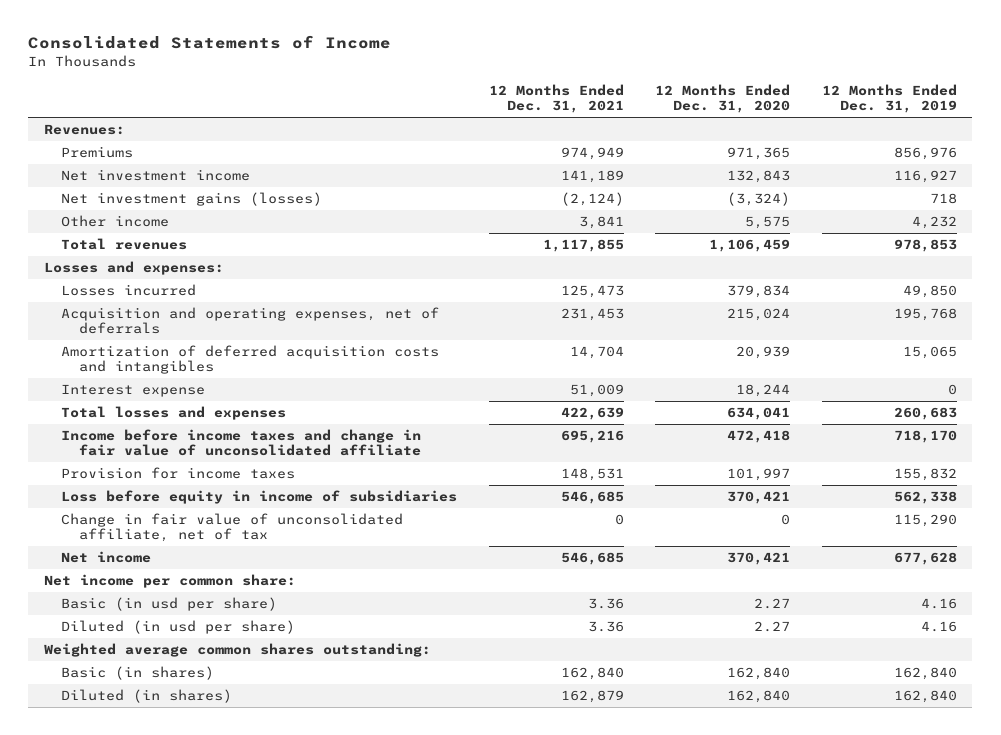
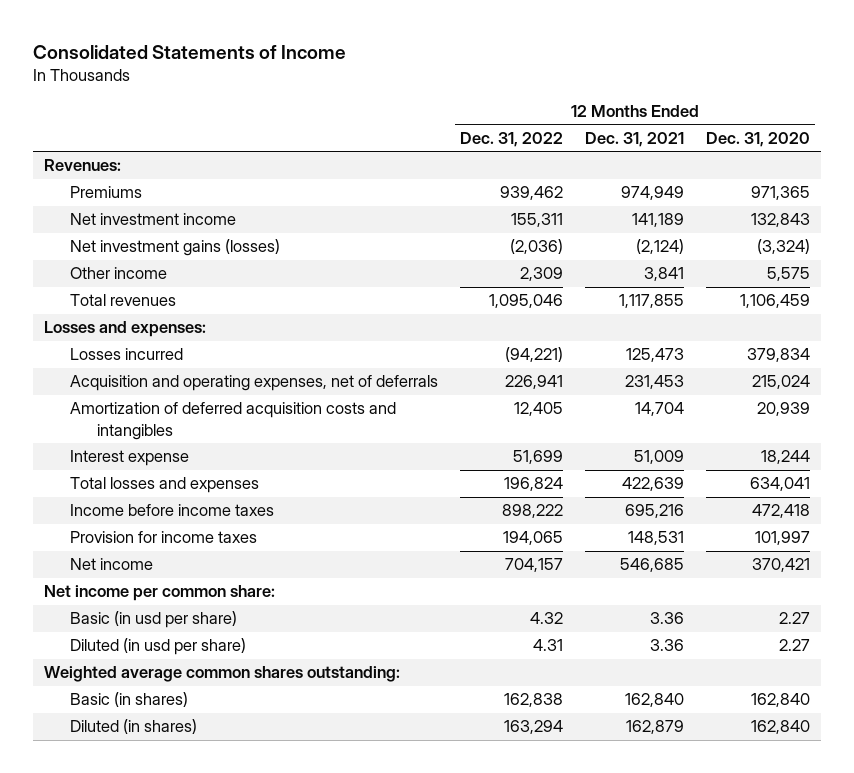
[821,84,957,114] 12 Months Ended Dec. 31, 2019 -> none
none -> [460,132,564,148] Dec. 31, 2022
[61,429,422,457] Income before income taxes and change in fair value of unconsolidated affiliate -> [70,504,275,517] Income before income taxes
[61,490,458,505] Loss before equity in income of subsidiaries -> none
[61,513,404,543] Change in fair value of unconsolidated affiliate, net of tax -> none

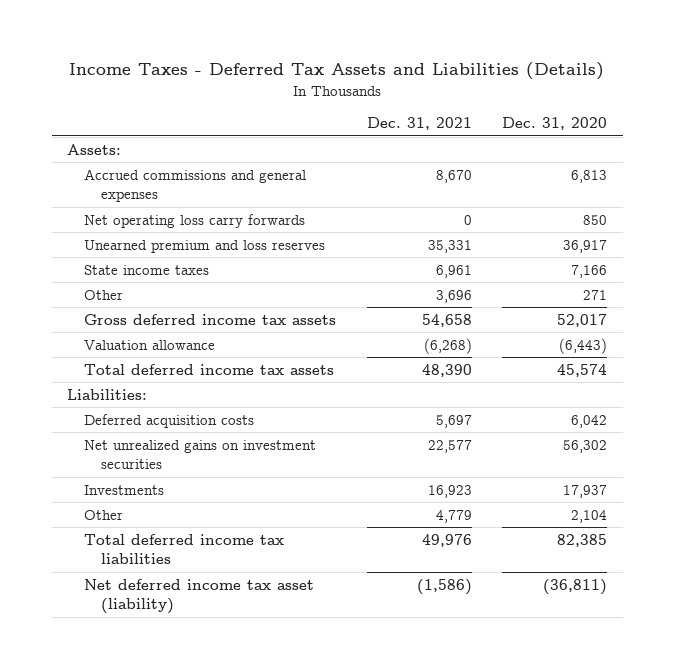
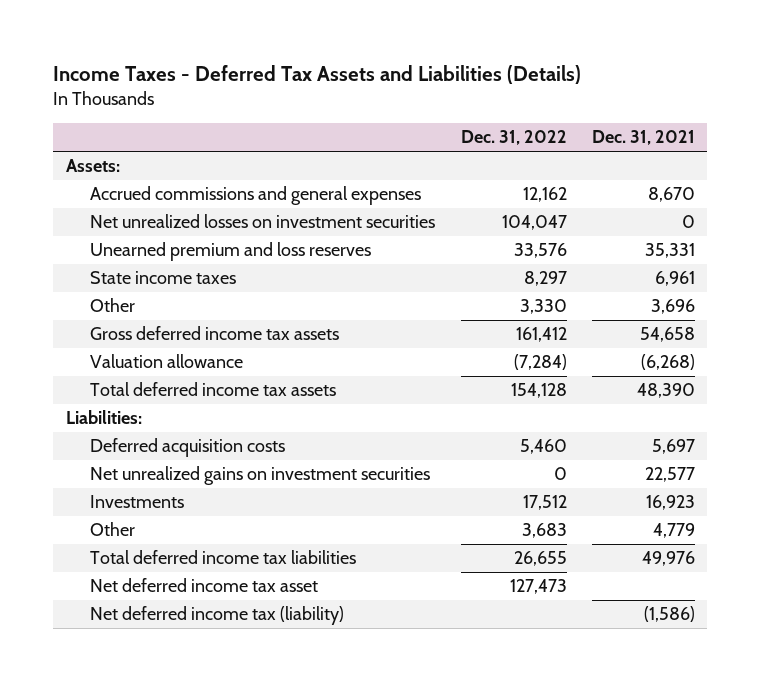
[502,117,608,131] Dec. 31, 2020 -> none
none -> [460,130,567,146] Dec. 31, 2022
[84,213,306,228] Net operating loss carry forwards -> none
none -> [90,214,436,229] Net unrealized losses on investment securities
none -> [90,578,319,593] Net deferred income tax asset
[84,578,315,615] Net deferred income tax asset (liability) -> [90,606,345,626] Net deferred income tax (liability)

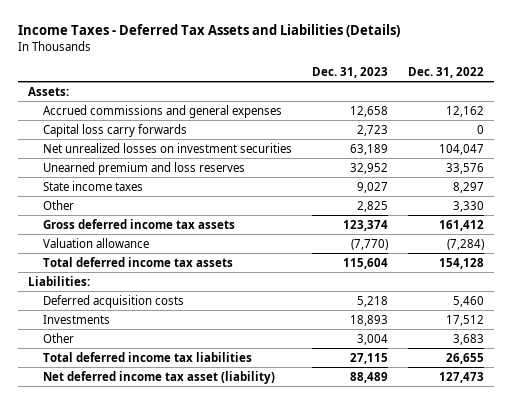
[591,130,695,146] Dec. 31, 2021 -> none
none -> [311,66,388,78] Dec. 31, 2023
none -> [42,123,187,137] Capital loss carry forwards
[90,466,431,486] Net unrealized gains on investment securities -> none
[90,606,345,626] Net deferred income tax (liability) -> none
[90,578,319,593] Net deferred income tax asset -> [42,370,275,384] Net deferred income tax asset (liability)

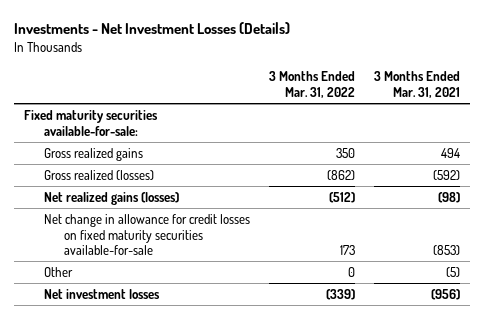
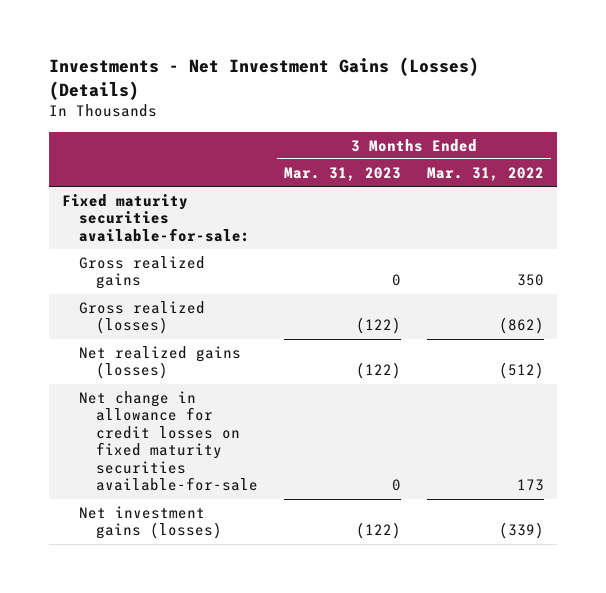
[13,22,290,35] Investments - Net Investment Losses (Details) -> [48,57,479,100] Investments - Net Investment Gains (Losses) (Details)
[374,71,461,99] 3 Months Ended Mar. 31, 2021 -> none
none -> [283,166,401,181] Mar. 31, 2023
[43,266,73,277] Other -> none
[43,288,160,299] Net investment losses -> [78,505,222,540] Net investment gains (losses)

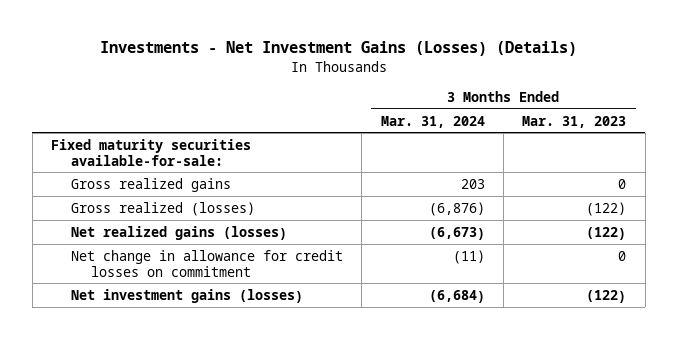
[427,166,545,181] Mar. 31, 2022 -> none
none -> [380,115,485,128] Mar. 31, 2024
[78,390,258,492] Net change in allowance for credit losses on fixed maturity securities available-for-sale -> [70,249,343,277] Net change in allowance for credit losses on commitment

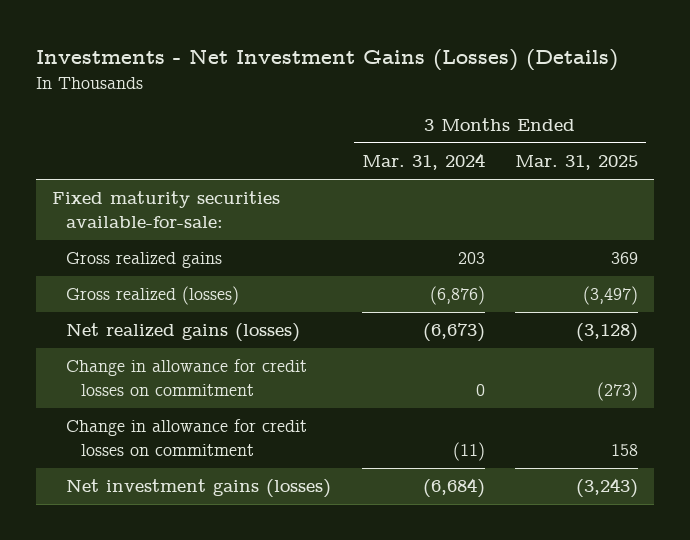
[522,115,627,128] Mar. 31, 2023 -> none
none -> [515,155,639,171] Mar. 31, 2025
[70,249,343,277] Net change in allowance for credit losses on commitment -> [66,359,308,396] Change in allowance for credit losses on commitment
[452,249,485,264] (11) -> [475,383,485,396] 0
none -> [66,419,308,456] Change in allowance for credit losses on commitment

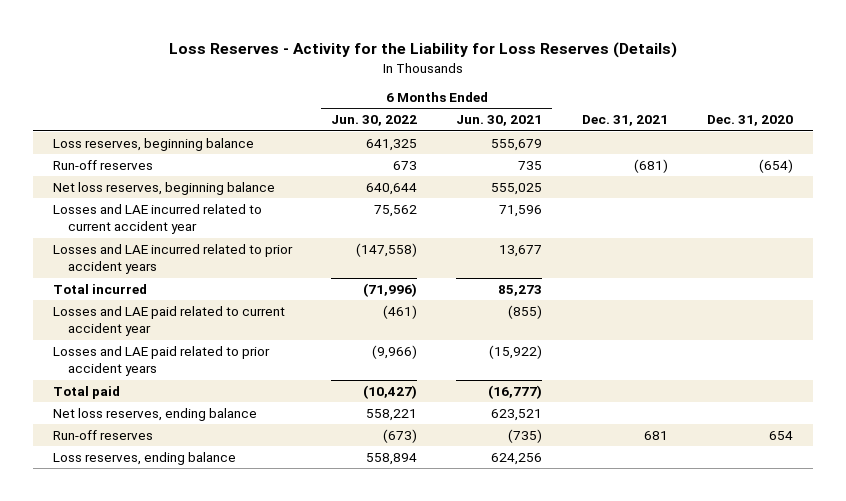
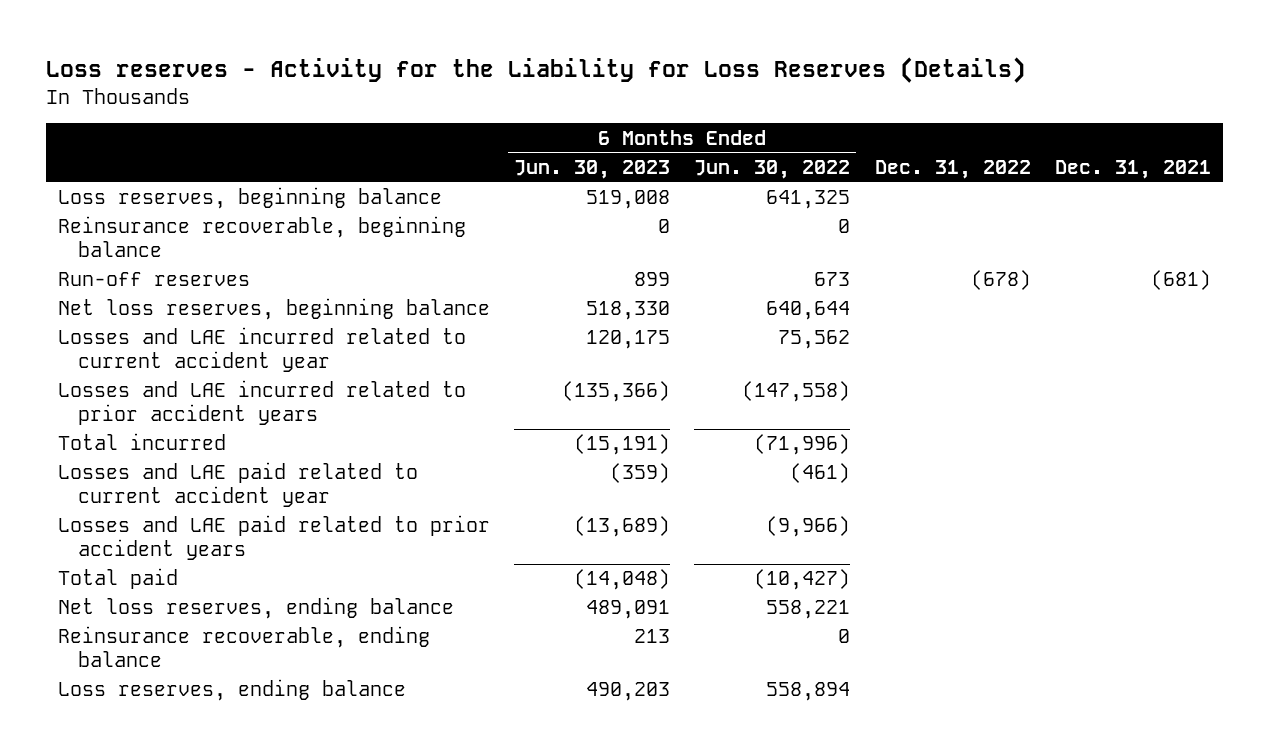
[168,42,677,59] Loss Reserves - Activity for the Liability for Loss Reserves (Details) -> [45,56,1026,83] Loss reserves - Activity for the Liability for Loss Reserves (Details)
[456,115,543,127] Jun. 30, 2021 -> none
[707,115,794,127] Dec. 31, 2020 -> none
none -> [514,159,671,179] Jun. 30, 2023
none -> [874,159,1031,179] Dec. 31, 2022
none -> [57,216,466,258] Reinsurance recoverable, beginning balance
[52,430,153,441] Run-off reserves -> none
none -> [57,626,430,668] Reinsurance recoverable, ending balance

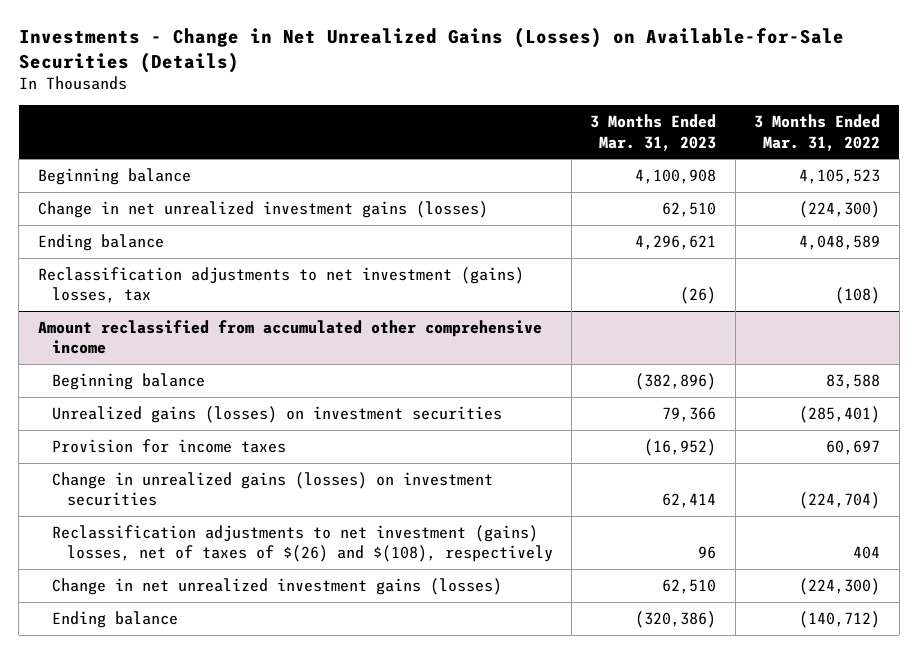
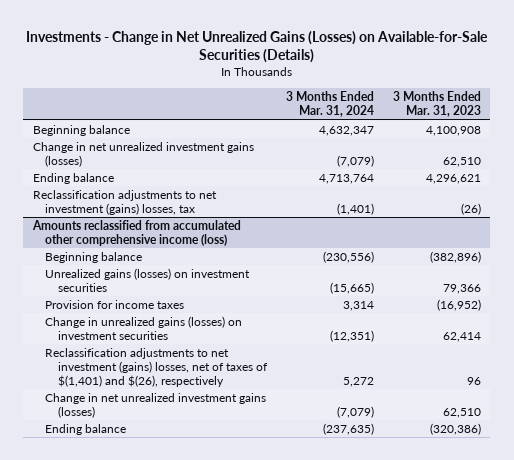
[754,114,881,151] 3 Months Ended Mar. 31, 2022 -> none
none -> [285,91,374,118] 3 Months Ended Mar. 31, 2024
[37,319,542,355] Amount reclassified from accumulated other comprehensive income -> [31,220,241,246] Amounts reclassified from accumulated other comprehensive income (loss)
[52,524,553,563] Reclassification adjustments to net investment (gains) losses, net of taxes of $(26) and $(108), respectively -> [45,348,268,387] Reclassification adjustments to net investment (gains) losses, net of taxes of $(1,401) and $(26), respectively

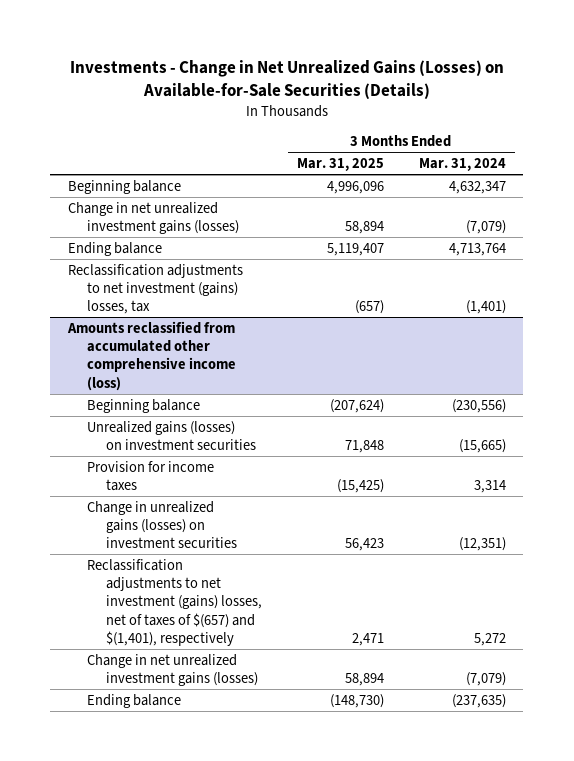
[392,91,481,118] 3 Months Ended Mar. 31, 2023 -> none
none -> [296,158,384,172] Mar. 31, 2025
[45,348,268,387] Reclassification adjustments to net investment (gains) losses, net of taxes of $(1,401) and $(26), respectively -> [86,558,262,646] Reclassification adjustments to net investment (gains) losses, net of taxes of $(657) and $(1,401), respectively

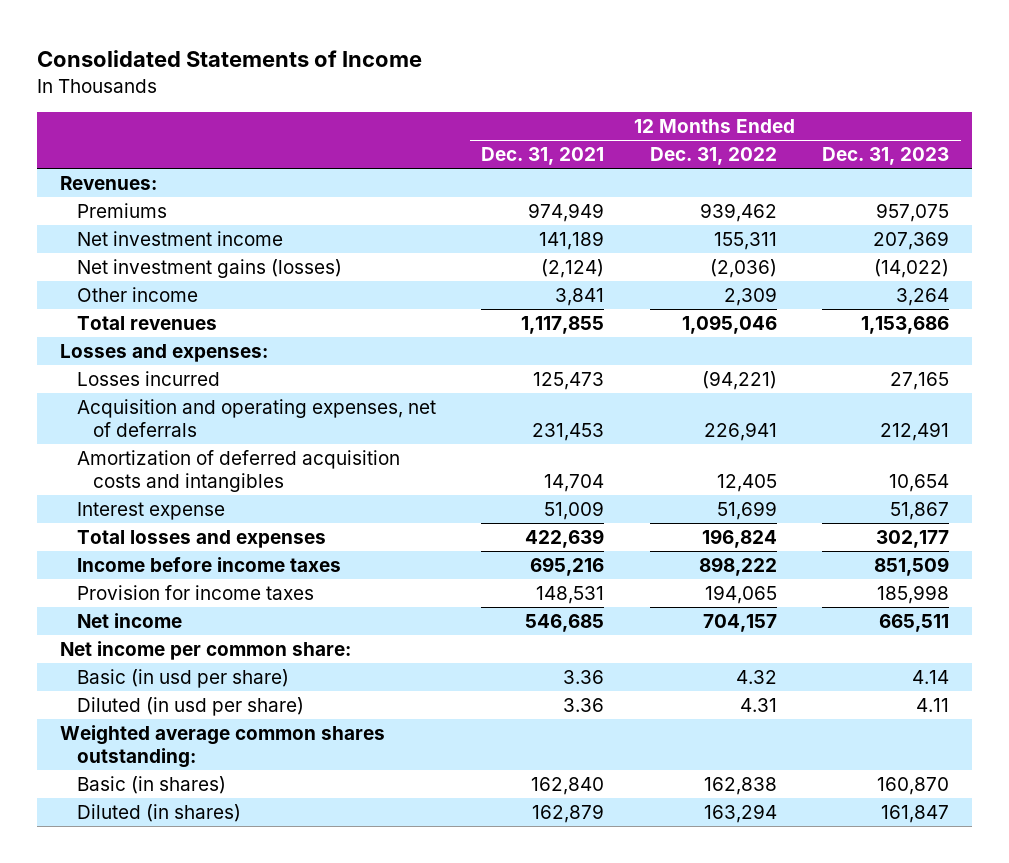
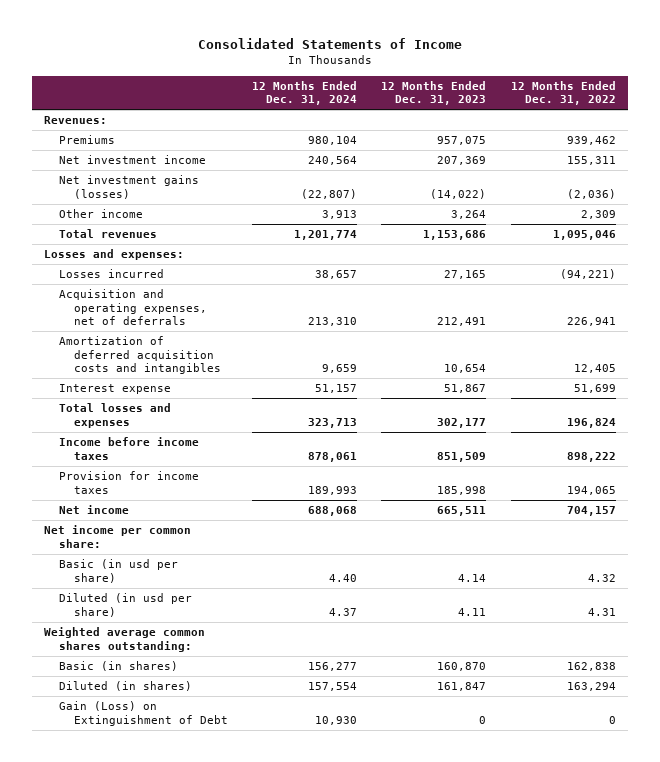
[481,147,605,166] Dec. 31, 2021 -> none
none -> [251,80,357,106] 12 Months Ended Dec. 31, 2024
none -> [58,701,228,726] Gain (Loss) on Extinguishment of Debt

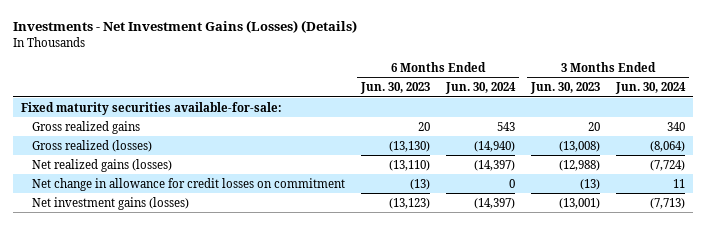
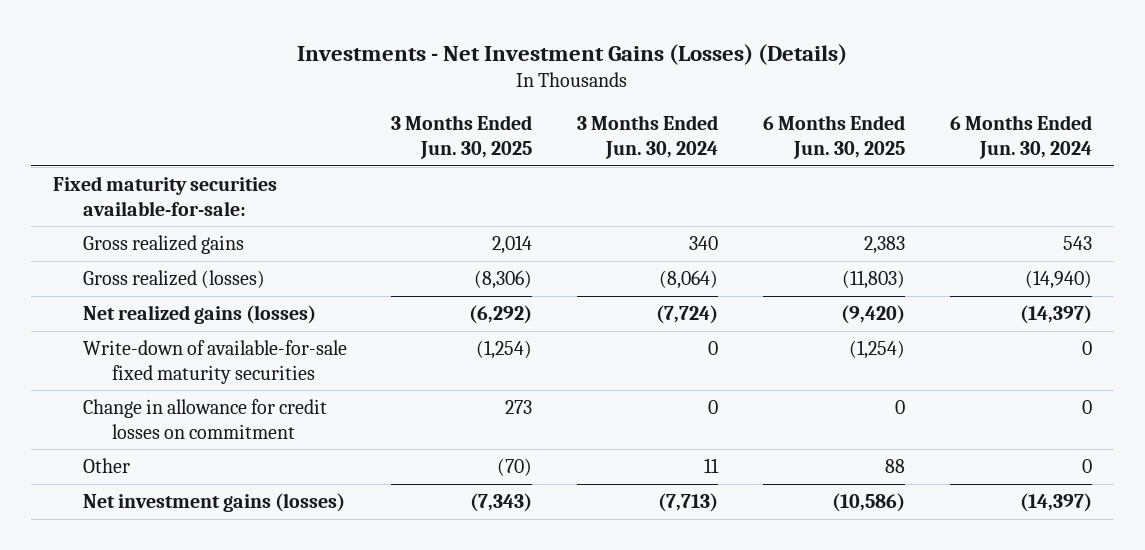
[360,82,431,95] Jun. 30, 2023 -> none
[530,82,601,95] Jun. 30, 2023 -> none
none -> [391,115,533,159] 3 Months Ended Jun. 30, 2025
none -> [762,115,905,159] 6 Months Ended Jun. 30, 2025
none -> [82,339,347,384] Write-down of available-for-sale fixed maturity securities
[32,177,346,191] Net change in allowance for credit losses on commitment -> [82,398,327,439] Change in allowance for credit losses on commitment
[672,178,685,188] 11 -> [708,399,719,414] 0
none -> [82,457,130,473] Other

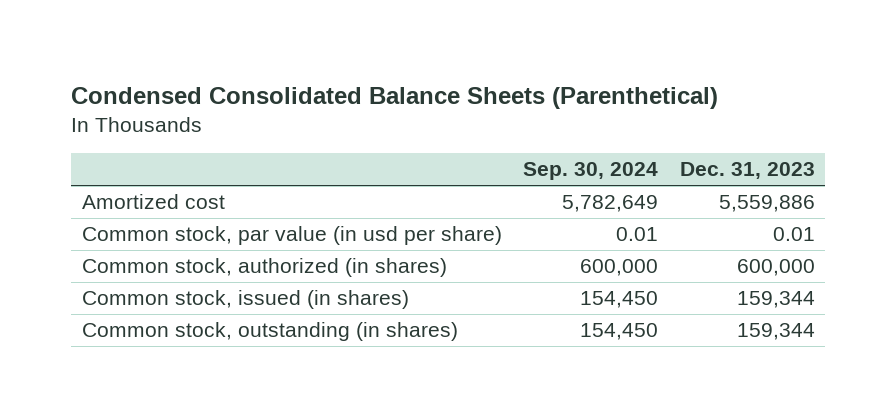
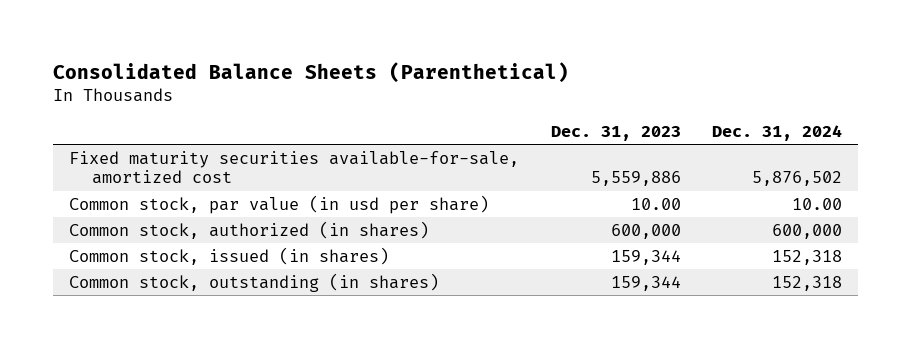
[71,86,719,109] Condensed Consolidated Balance Sheets (Parenthetical) -> [52,61,569,83] Consolidated Balance Sheets (Parenthetical)
[523,162,659,181] Sep. 30, 2024 -> none
none -> [712,124,843,141] Dec. 31, 2024
[81,194,225,210] Amortized cost -> [68,151,519,185] Fixed maturity securities available-for-sale, amortized cost
[772,227,815,242] 0.01 -> [630,198,681,211] 10.00

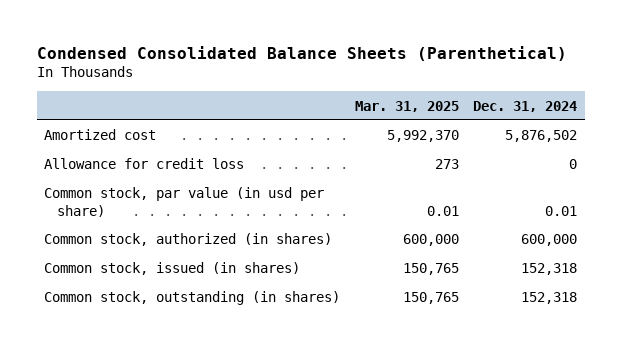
[52,61,569,83] Consolidated Balance Sheets (Parenthetical) -> [36,45,567,61] Condensed Consolidated Balance Sheets (Parenthetical)
[550,125,681,141] Dec. 31, 2023 -> none
none -> [354,100,459,112] Mar. 31, 2025
[68,151,519,185] Fixed maturity securities available-for-sale, amortized cost -> [44,129,157,141] Amortized cost
none -> [44,158,245,170] Allowance for credit loss
[792,198,843,211] 10.00 -> [545,206,578,217] 0.01

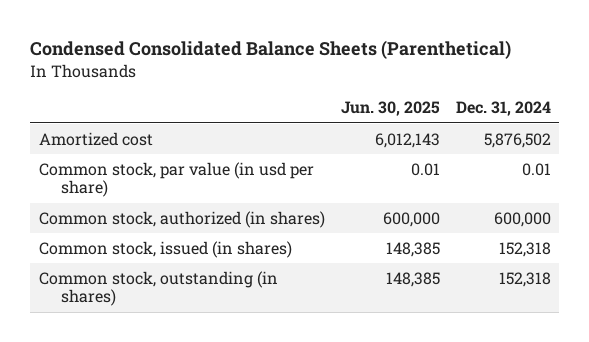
[354,100,459,112] Mar. 31, 2025 -> none
none -> [340,101,440,117] Jun. 30, 2025
[44,158,245,170] Allowance for credit loss -> none

